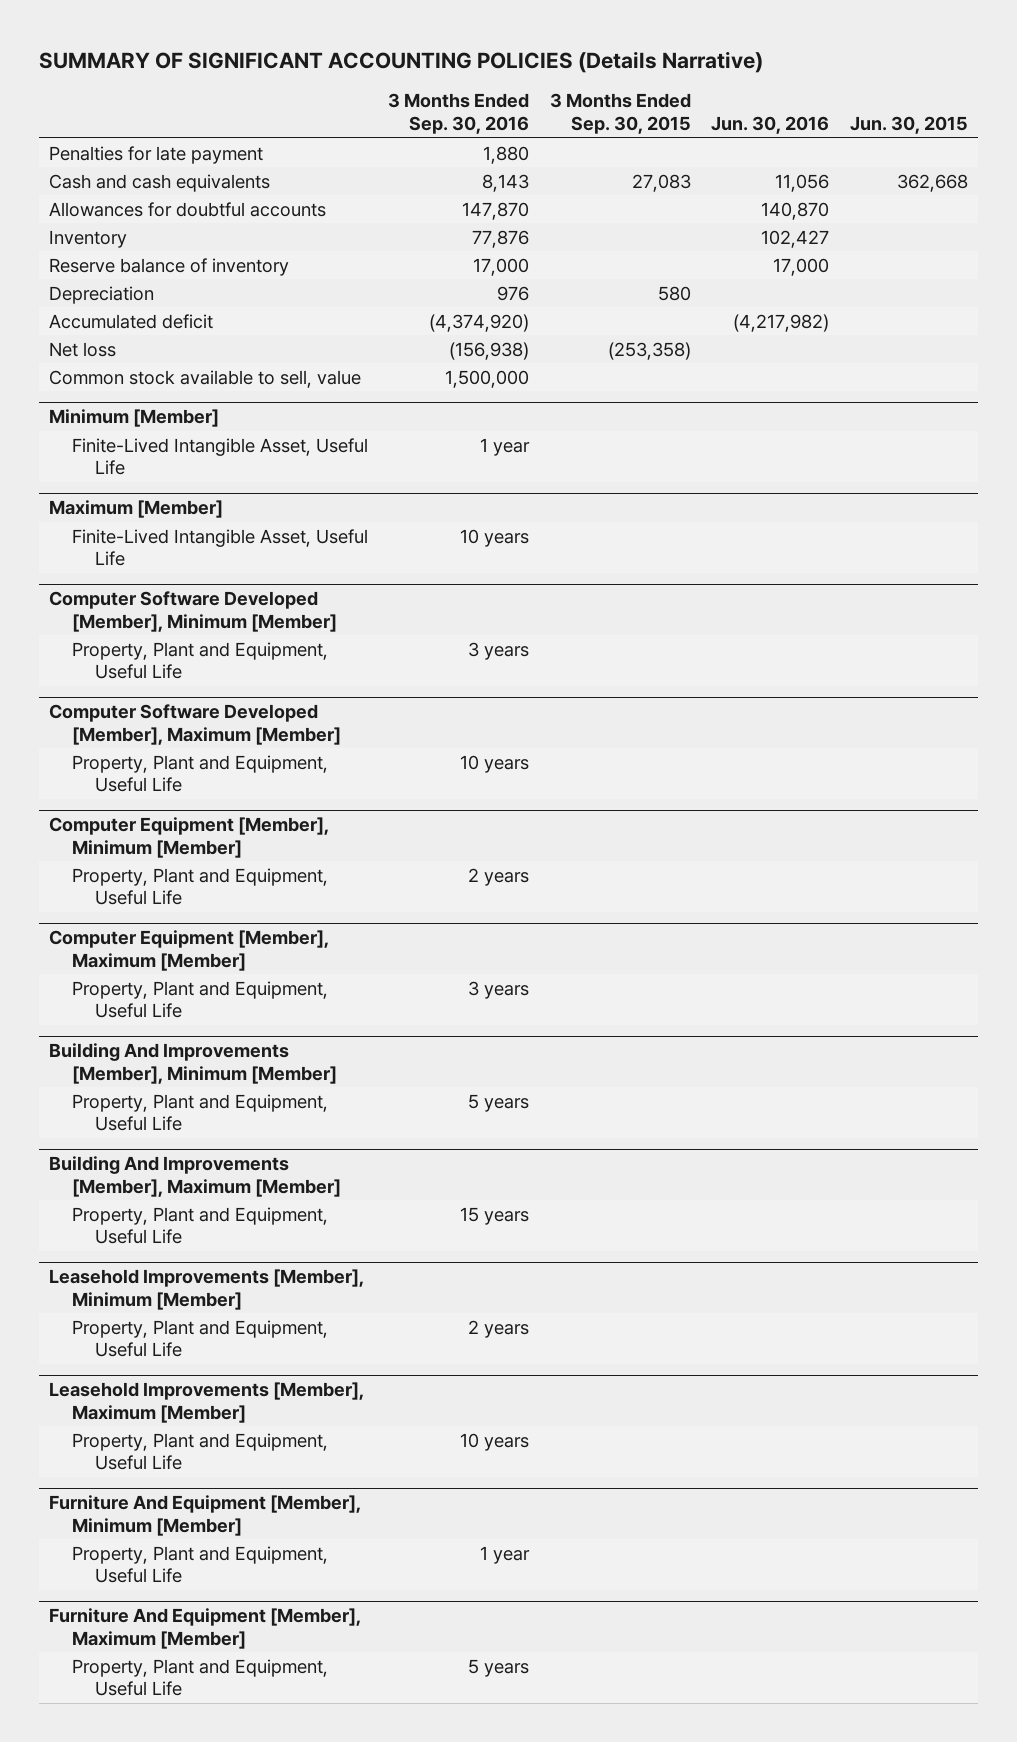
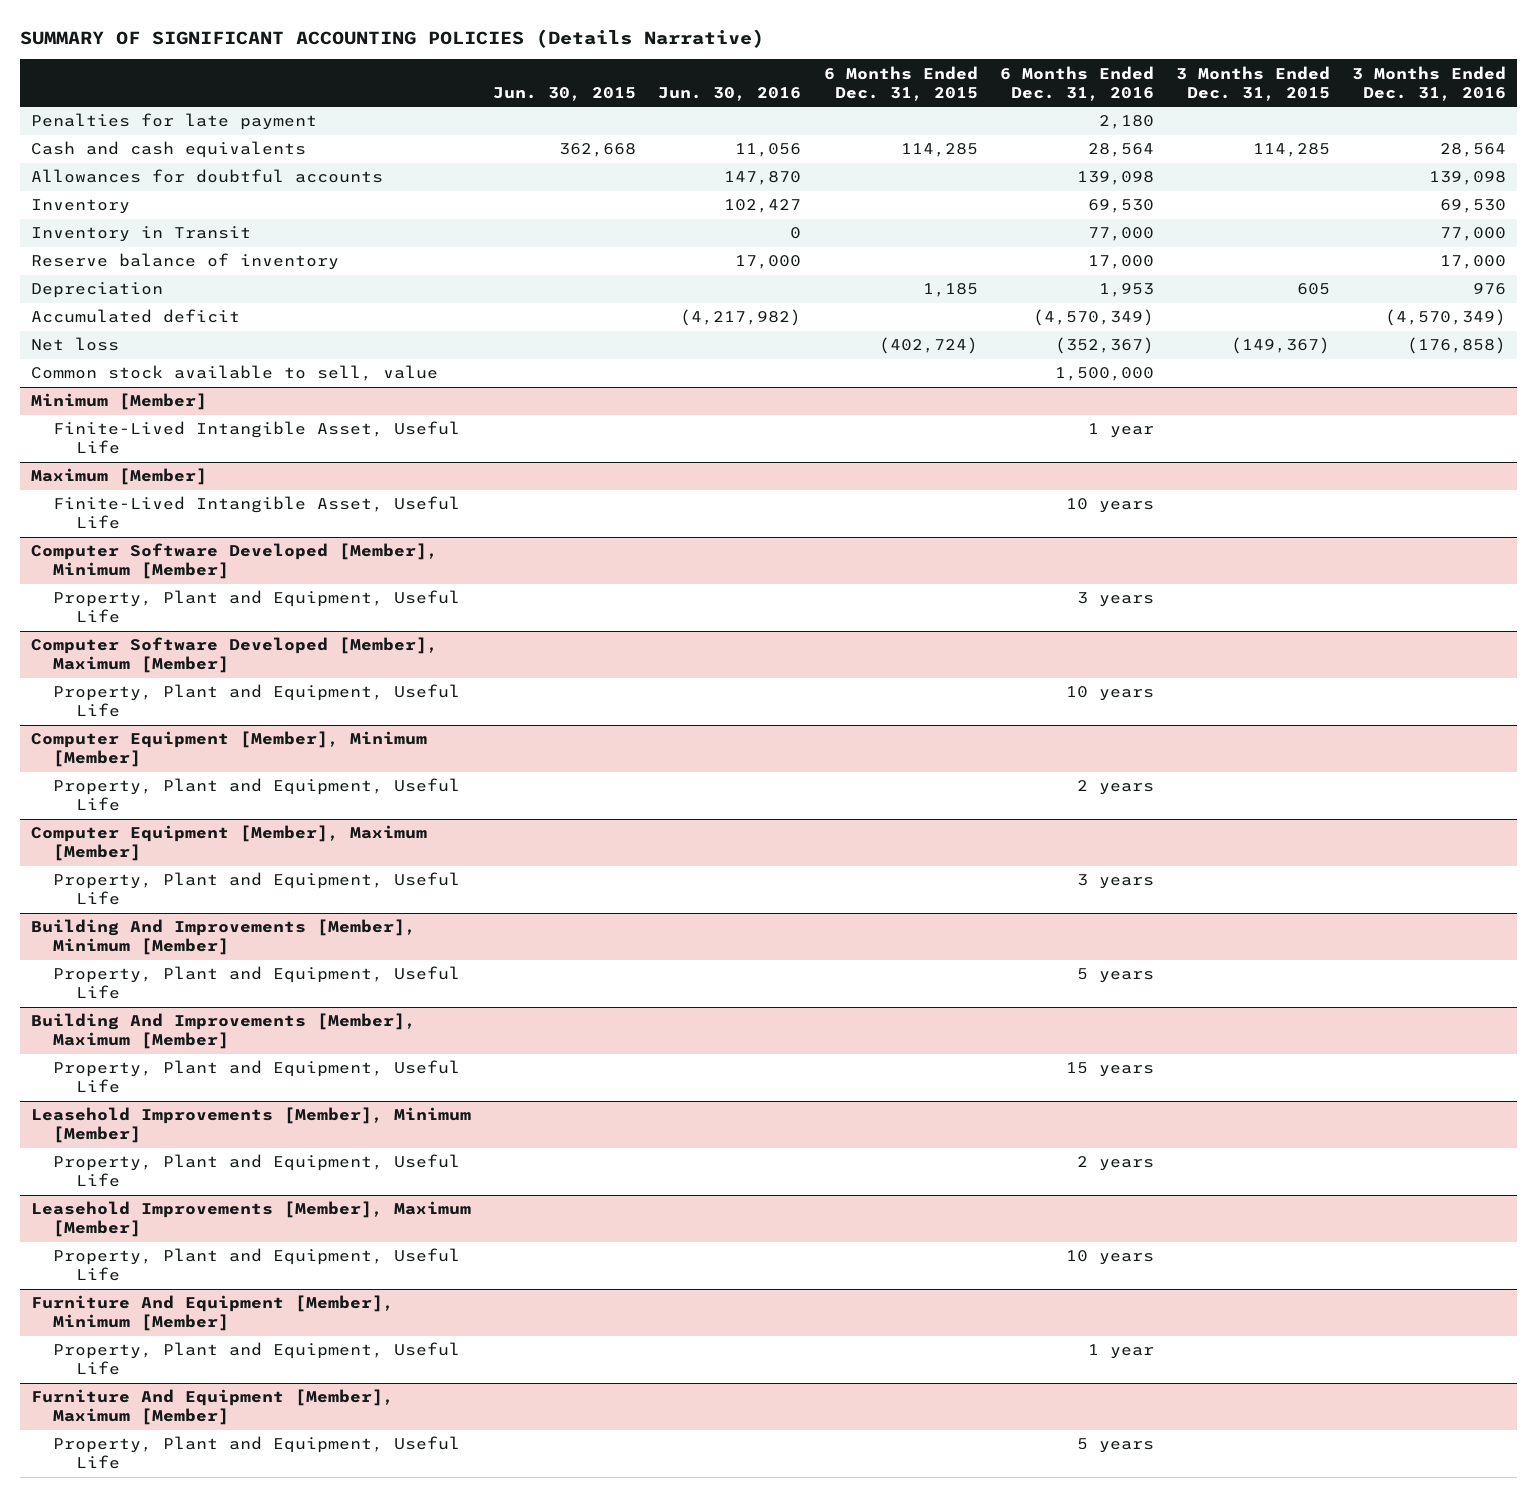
[388,93,530,135] 3 Months Ended Sep. 30, 2016 -> none
[549,93,691,135] 3 Months Ended Sep. 30, 2015 -> none
none -> [823,65,978,101] 6 Months Ended Dec. 31, 2015
none -> [999,65,1154,101] 6 Months Ended Dec. 31, 2016
none -> [1175,65,1330,101] 3 Months Ended Dec. 31, 2015
none -> [1351,65,1506,101] 3 Months Ended Dec. 31, 2016
[761,201,830,220] 140,870 -> [724,171,802,186] 147,870
none -> [31,226,252,243] Inventory in Transit

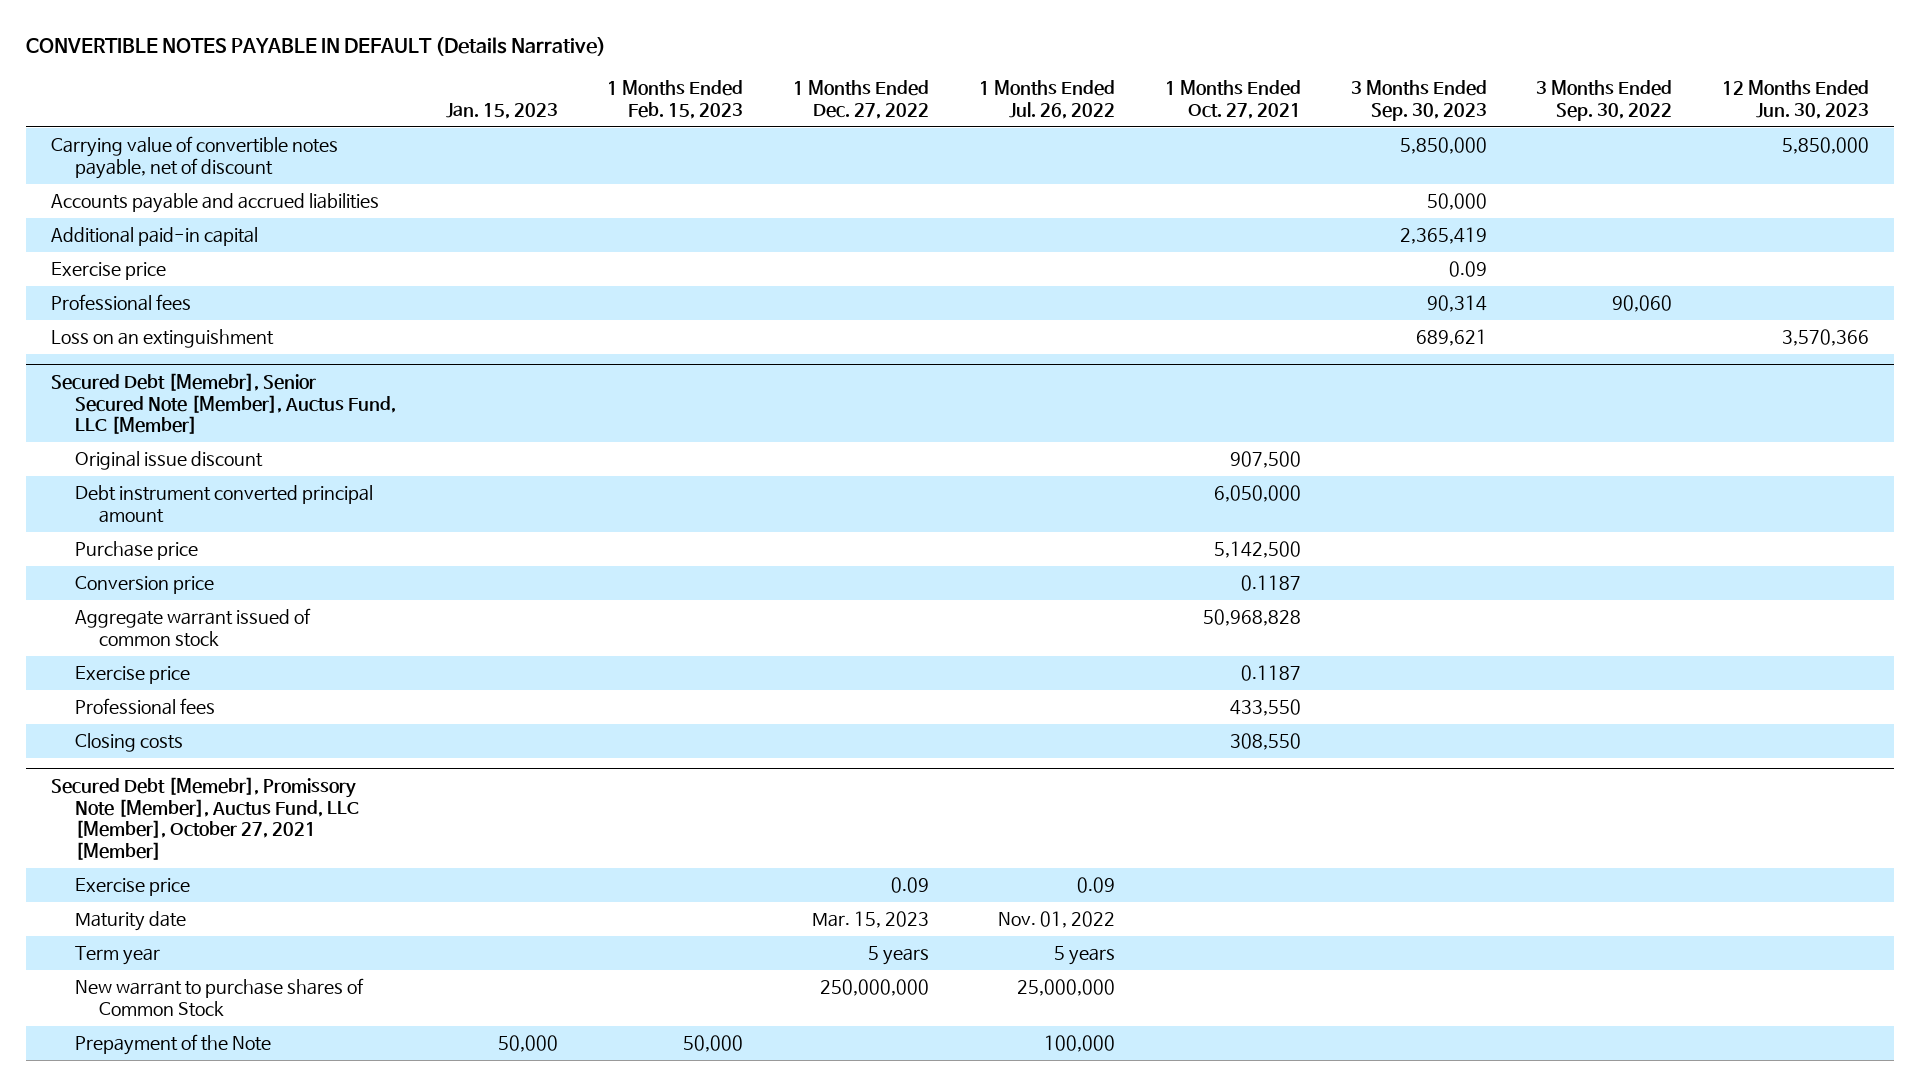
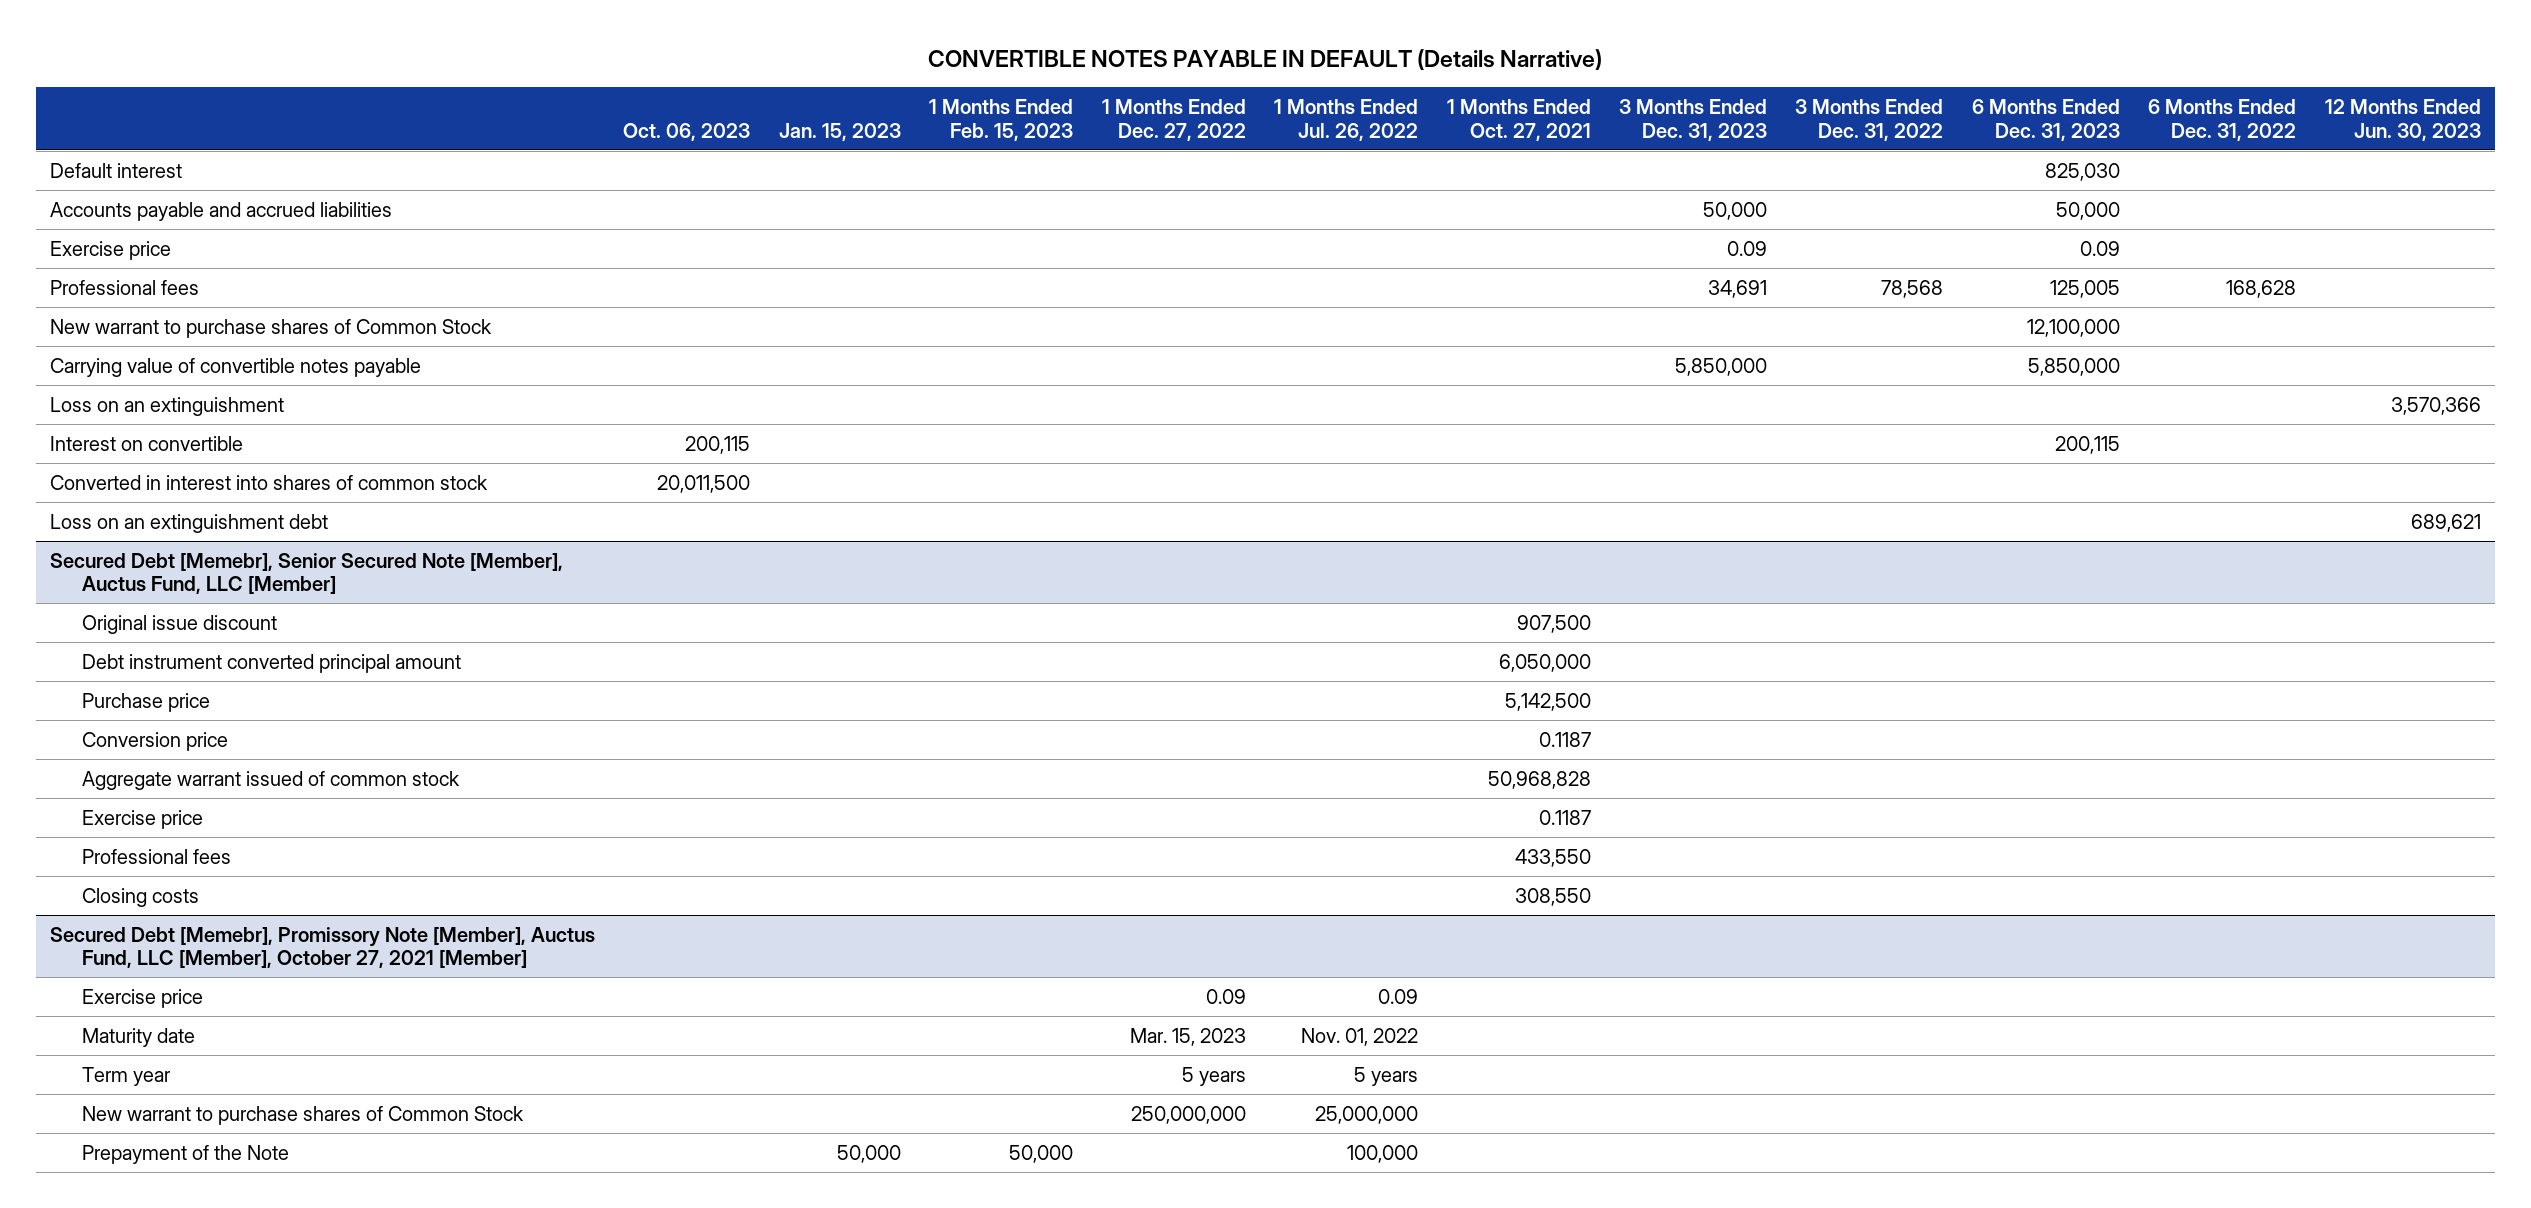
[1350,80,1487,121] 3 Months Ended Sep. 30, 2023 -> none
[1536,80,1673,121] 3 Months Ended Sep. 30, 2022 -> none
none -> [623,122,751,141] Oct. 06, 2023
none -> [1618,98,1767,141] 3 Months Ended Dec. 31, 2023
none -> [1795,98,1944,141] 3 Months Ended Dec. 31, 2022
none -> [1971,98,2120,141] 6 Months Ended Dec. 31, 2023
none -> [2148,98,2297,141] 6 Months Ended Dec. 31, 2022
[51,136,339,179] Carrying value of convertible notes payable, net of discount -> none
none -> [49,162,182,178] Default interest
[51,227,259,247] Additional paid-in capital -> none
none -> [49,318,492,338] New warrant to purchase shares of Common Stock
none -> [49,357,421,377] Carrying value of convertible notes payable
none -> [49,435,243,451] Interest on convertible
none -> [49,474,488,490] Converted in interest into shares of common stock
none -> [49,513,328,533] Loss on an extinguishment debt

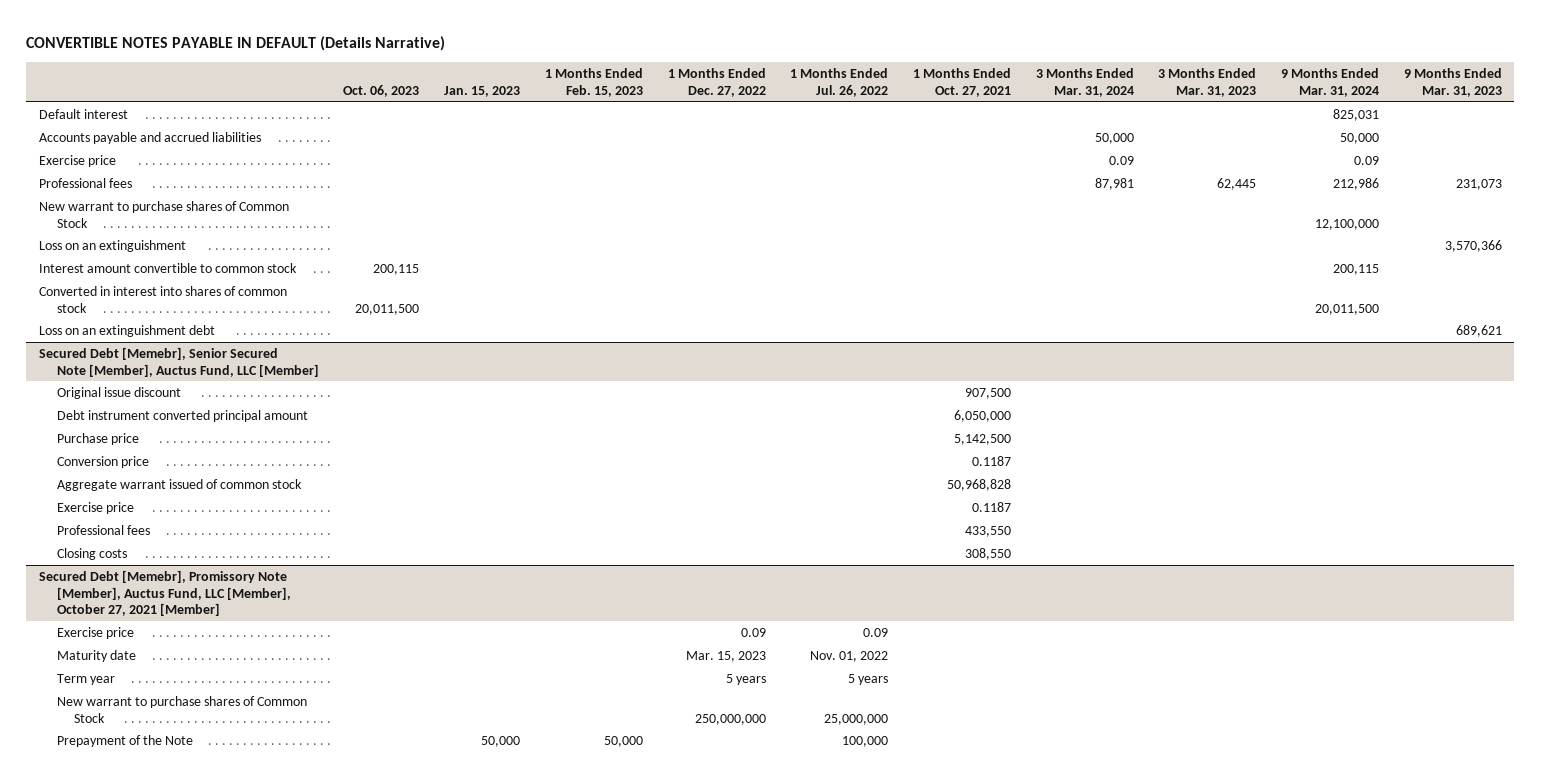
[1618,98,1767,141] 3 Months Ended Dec. 31, 2023 -> none
[1795,98,1944,141] 3 Months Ended Dec. 31, 2022 -> none
[1971,98,2120,141] 6 Months Ended Dec. 31, 2023 -> none
[2148,98,2297,141] 6 Months Ended Dec. 31, 2022 -> none
[2324,98,2481,141] 12 Months Ended Jun. 30, 2023 -> none
none -> [1035,68,1134,98] 3 Months Ended Mar. 31, 2024
none -> [1158,68,1257,98] 3 Months Ended Mar. 31, 2023
none -> [1281,68,1380,98] 9 Months Ended Mar. 31, 2024
none -> [1403,68,1502,98] 9 Months Ended Mar. 31, 2023
[49,357,421,377] Carrying value of convertible notes payable -> none
[49,435,243,451] Interest on convertible -> [38,262,297,273] Interest amount convertible to common stock

